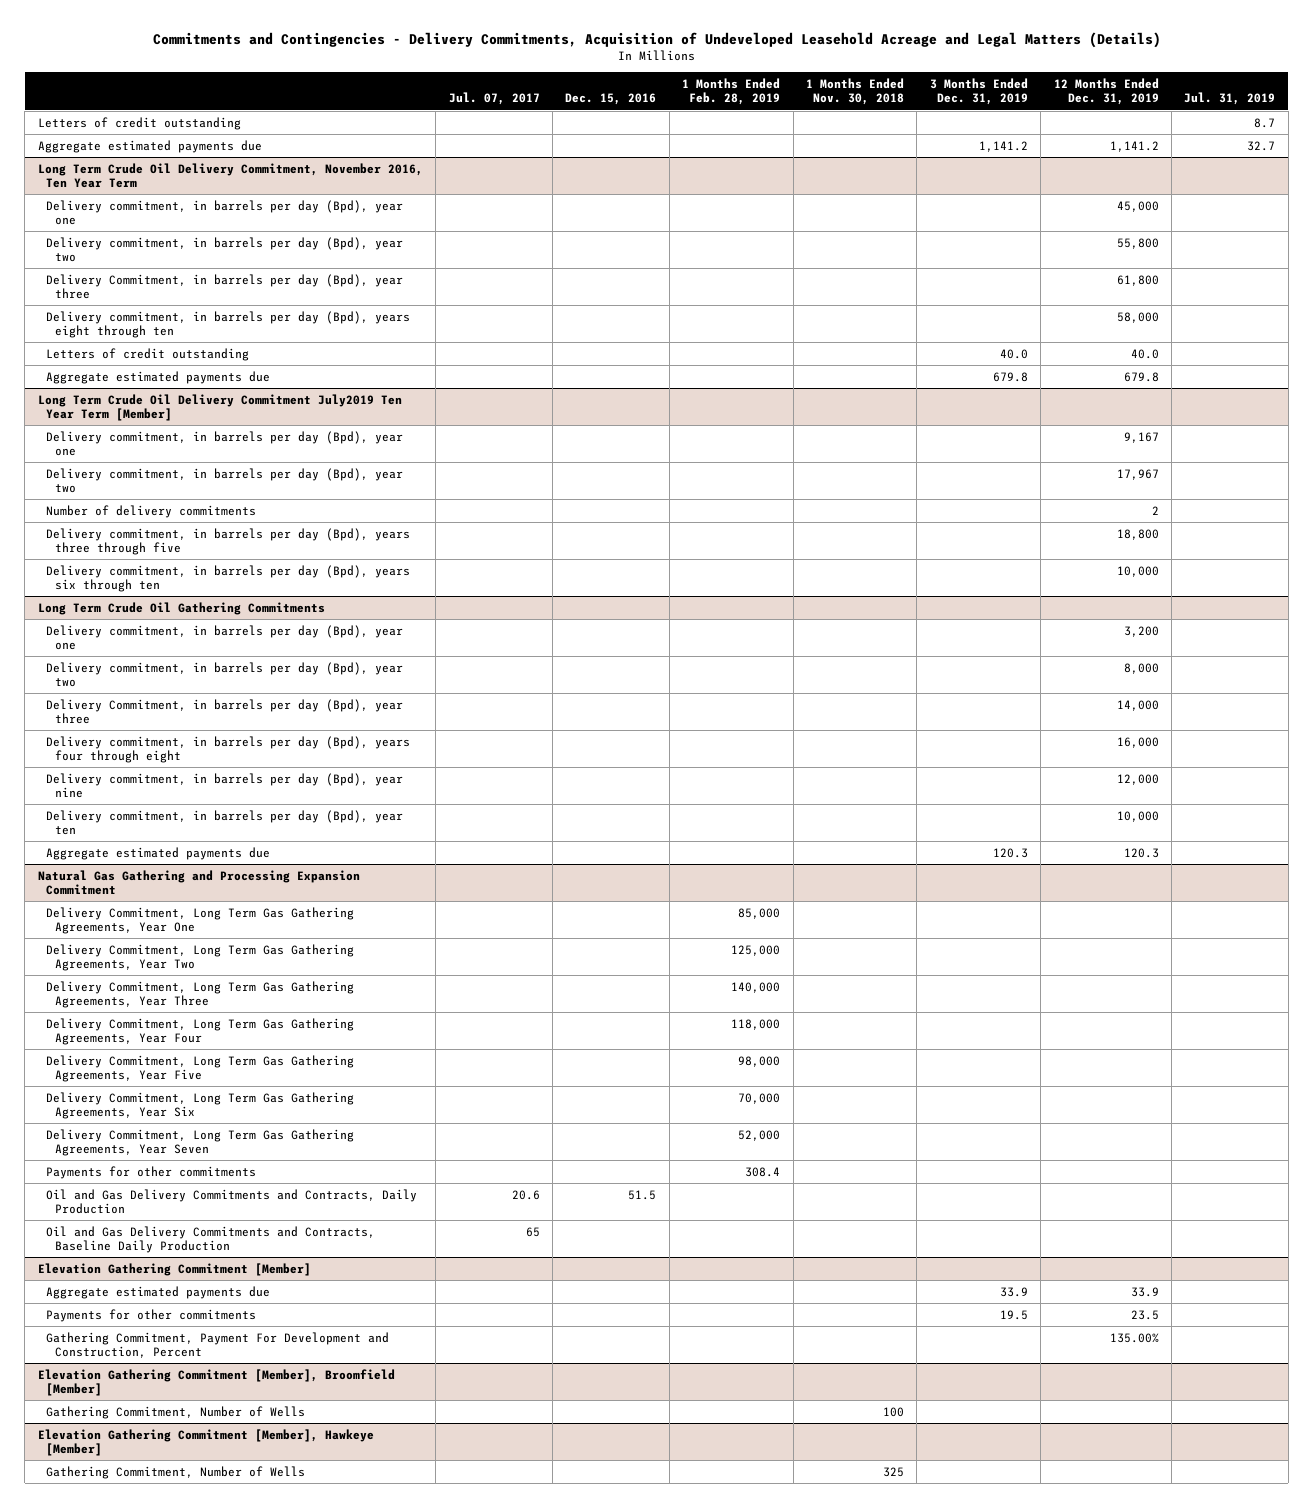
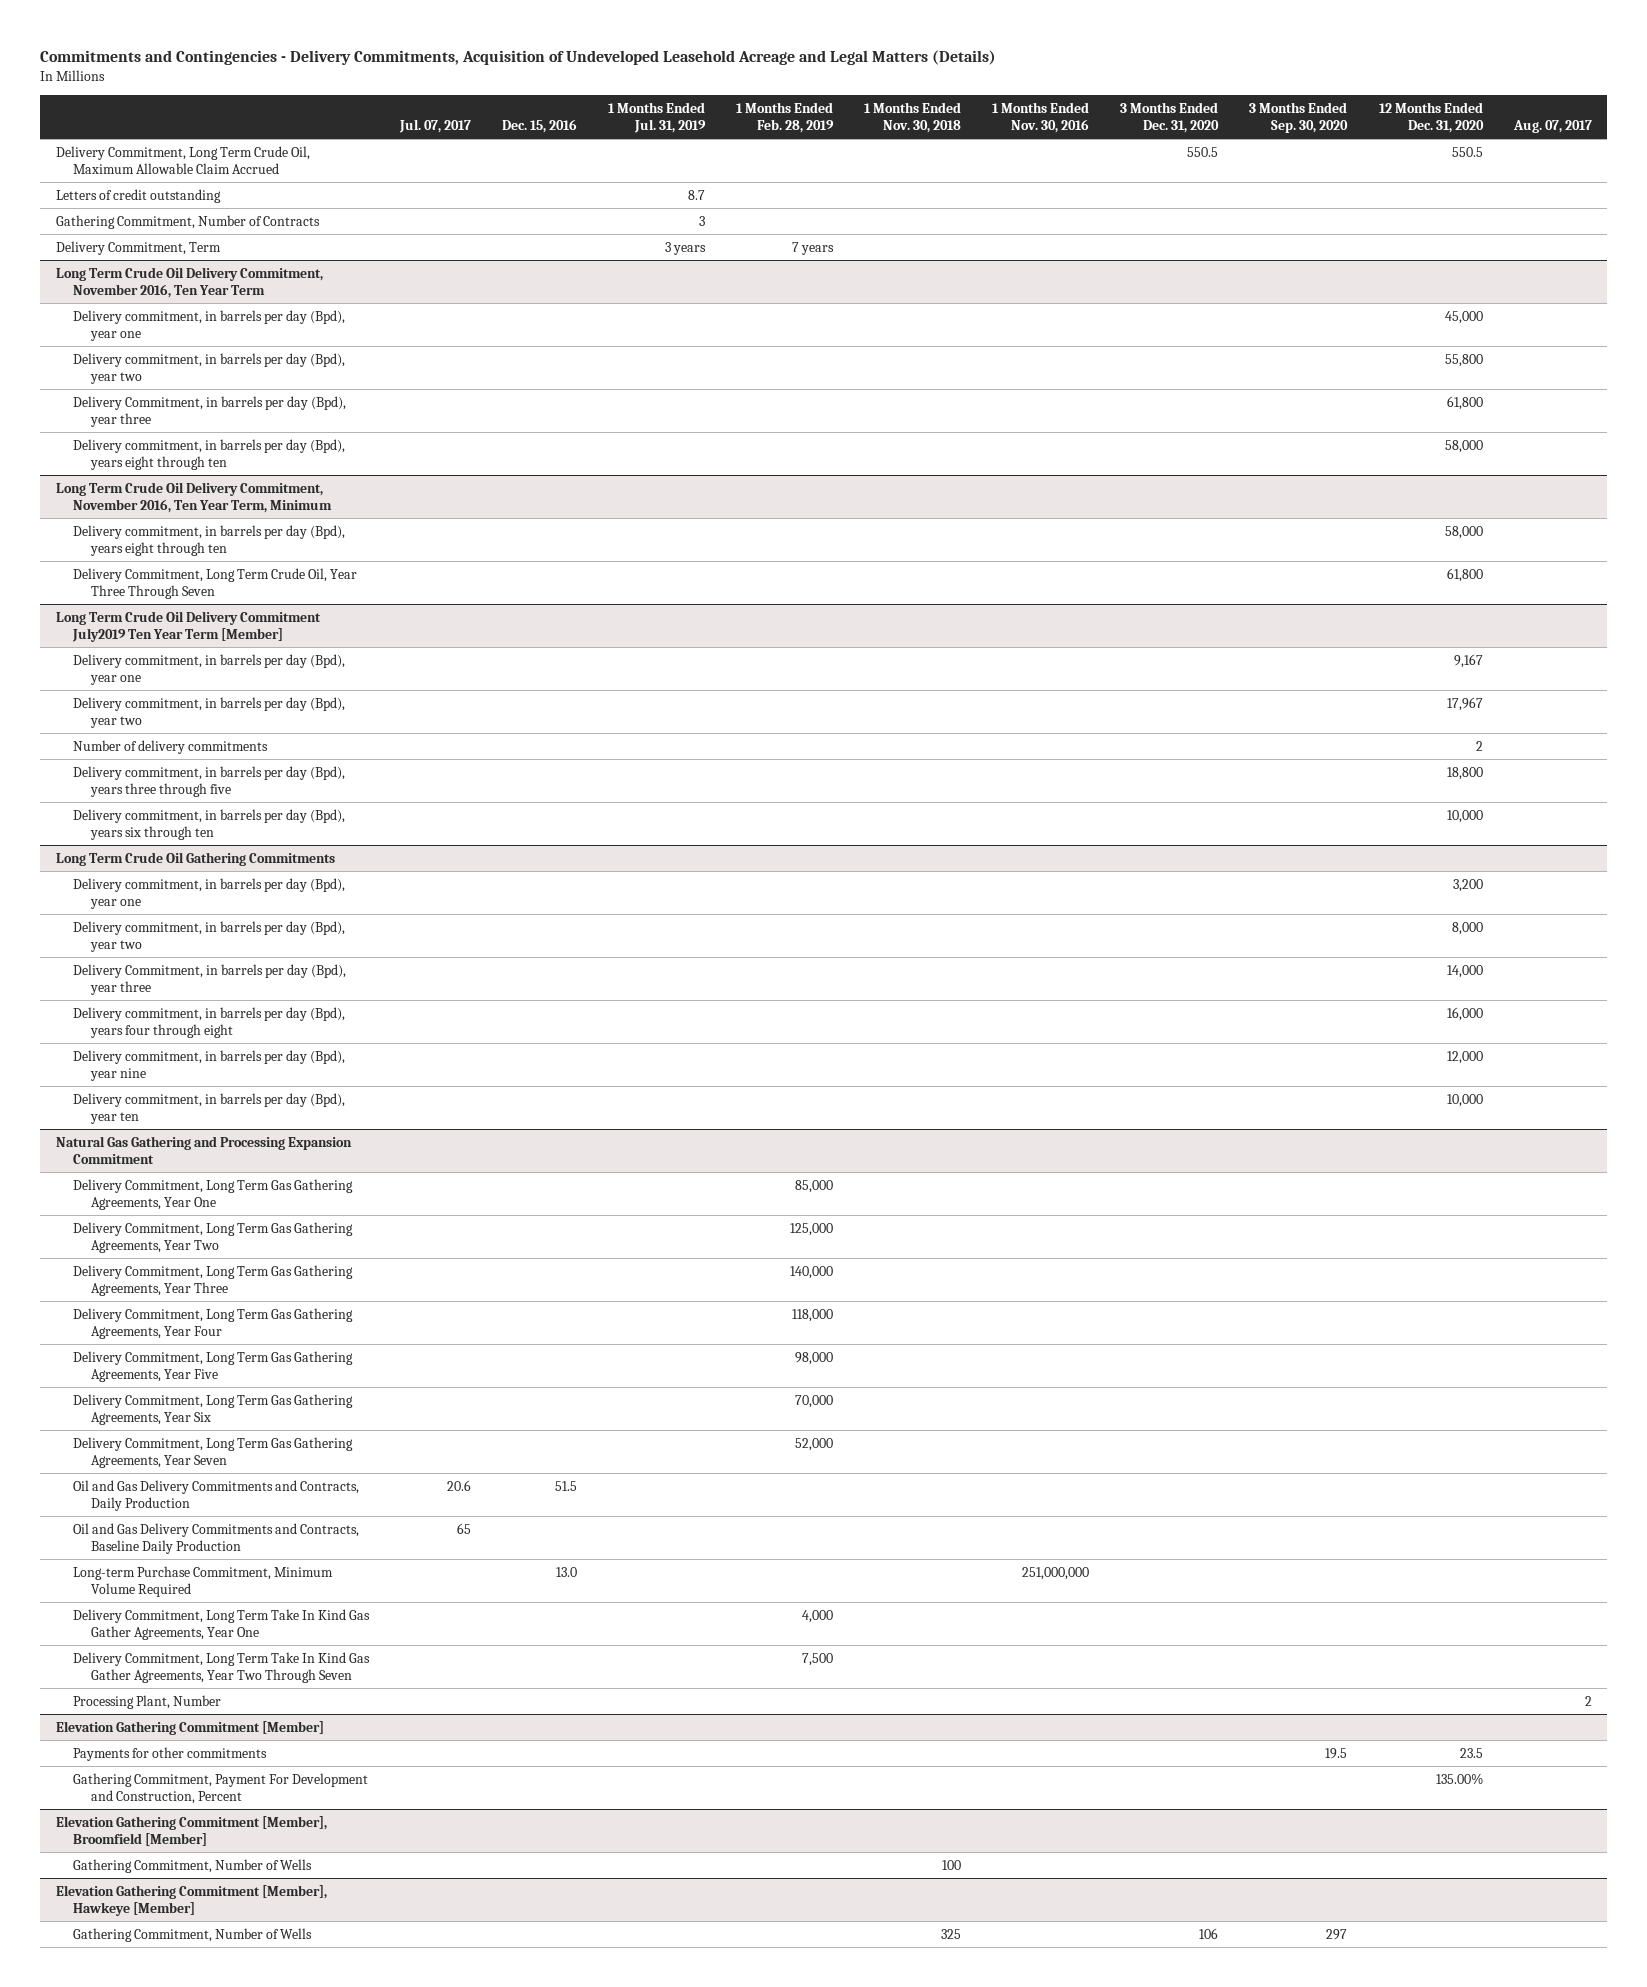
[929,78,1028,106] 3 Months Ended Dec. 31, 2019 -> none
[1053,78,1159,106] 12 Months Ended Dec. 31, 2019 -> none
[1184,92,1276,106] Jul. 31, 2019 -> none
none -> [608,101,707,134] 1 Months Ended Jul. 31, 2019
none -> [992,101,1090,134] 1 Months Ended Nov. 30, 2016
none -> [1120,101,1220,134] 3 Months Ended Dec. 31, 2020
none -> [1249,101,1349,134] 3 Months Ended Sep. 30, 2020
none -> [1378,101,1484,134] 12 Months Ended Dec. 31, 2020
none -> [1512,120,1592,134] Aug. 07, 2017
none -> [55,145,310,175] Delivery Commitment, Long Term Crude Oil, Maximum Allowable Claim Accrued
[37,139,262,153] Aggregate estimated payments due -> none
none -> [55,214,320,229] Gathering Commitment, Number of Contracts
none -> [55,240,221,255] Delivery Commitment, Term
[46,347,250,361] Letters of credit outstanding -> none
[46,370,271,384] Aggregate estimated payments due -> none
none -> [55,481,333,514] Long Term Crude Oil Delivery Commitment, November 2016, Ten Year Term, Minimum
none -> [73,524,346,557] Delivery commitment, in barrels per day (Bpd), years eight through ten
none -> [73,567,358,600] Delivery Commitment, Long Term Crude Oil, Year Three Through Seven
[46,846,271,860] Aggregate estimated payments due -> none
[46,1165,257,1179] Payments for other commitments -> none
none -> [73,1565,334,1598] Long-term Purchase Commitment, Minimum Volume Required
none -> [73,1608,371,1641] Delivery Commitment, Long Term Take In Kind Gas Gather Agreements, Year One
none -> [73,1651,371,1684] Delivery Commitment, Long Term Take In Kind Gas Gather Agreements, Year Two Through Seven
none -> [73,1694,222,1709] Processing Plant, Number
[46,1285,271,1299] Aggregate estimated payments due -> none

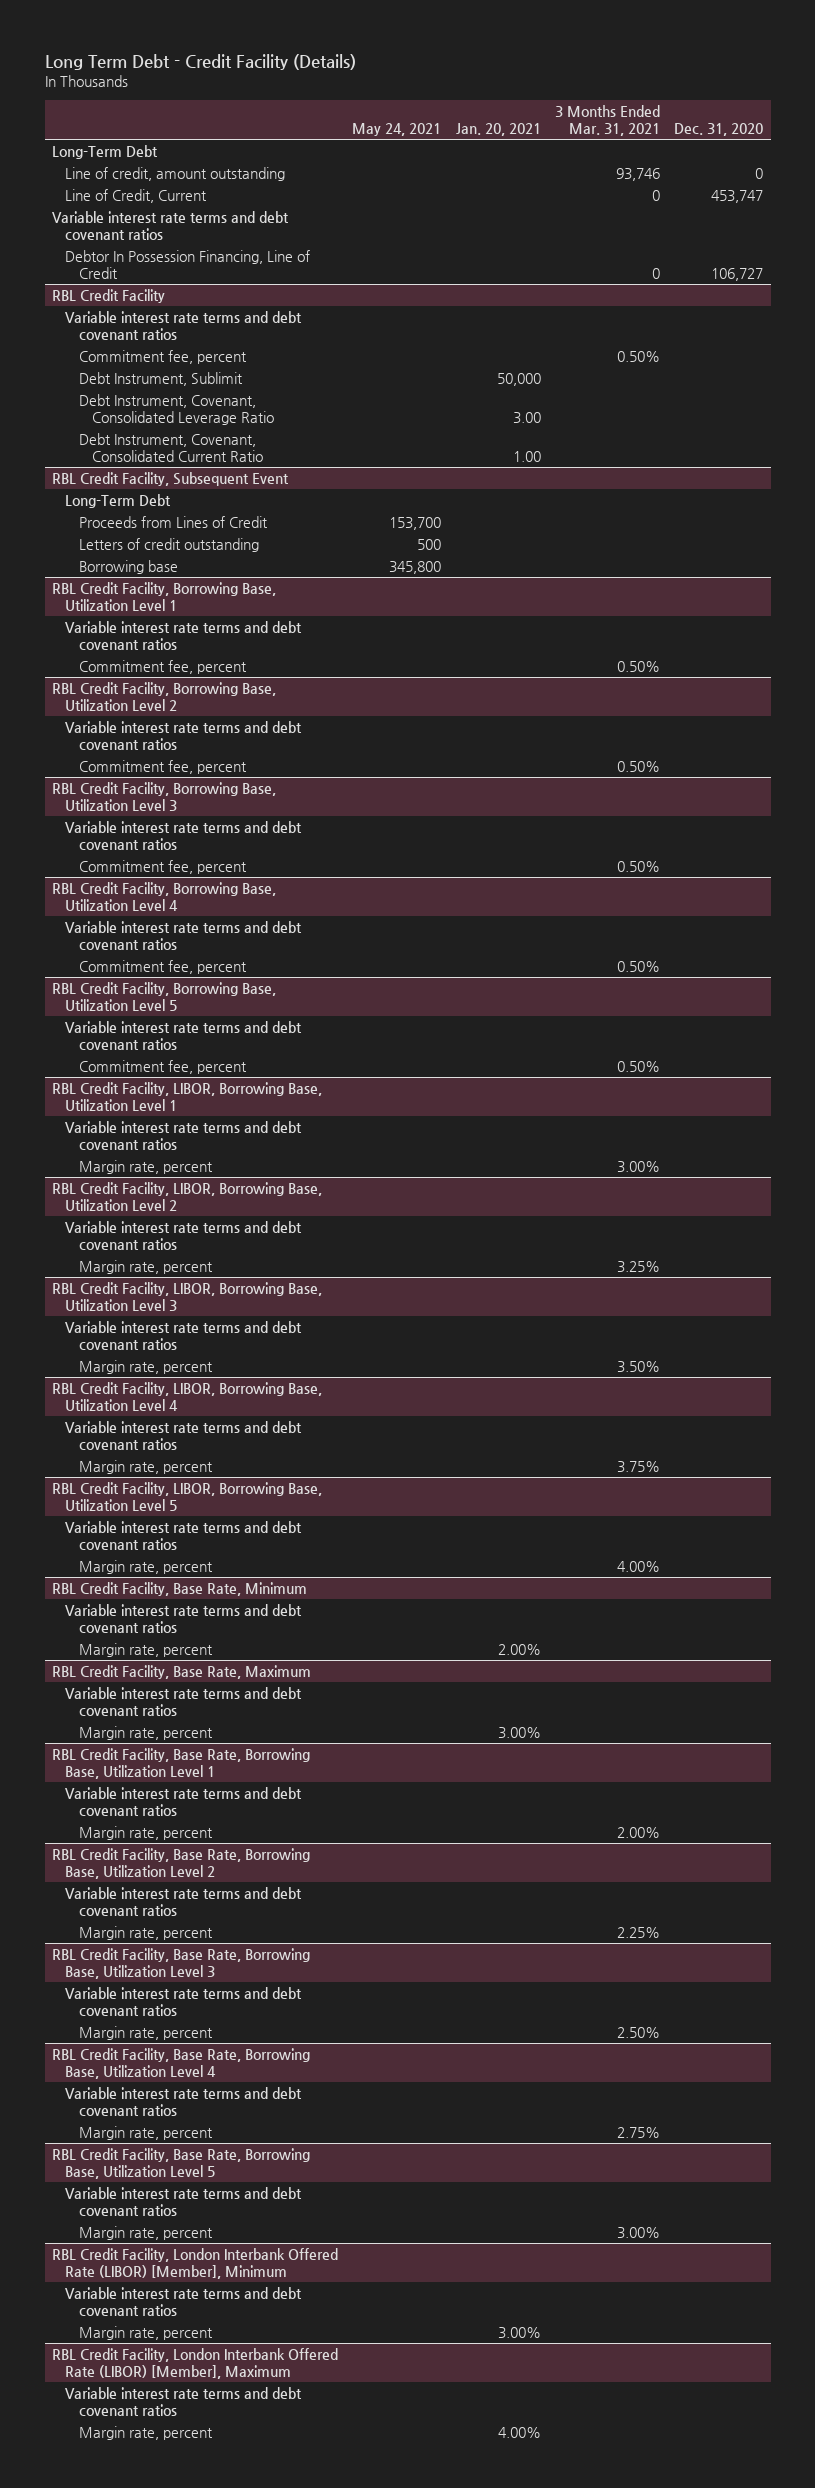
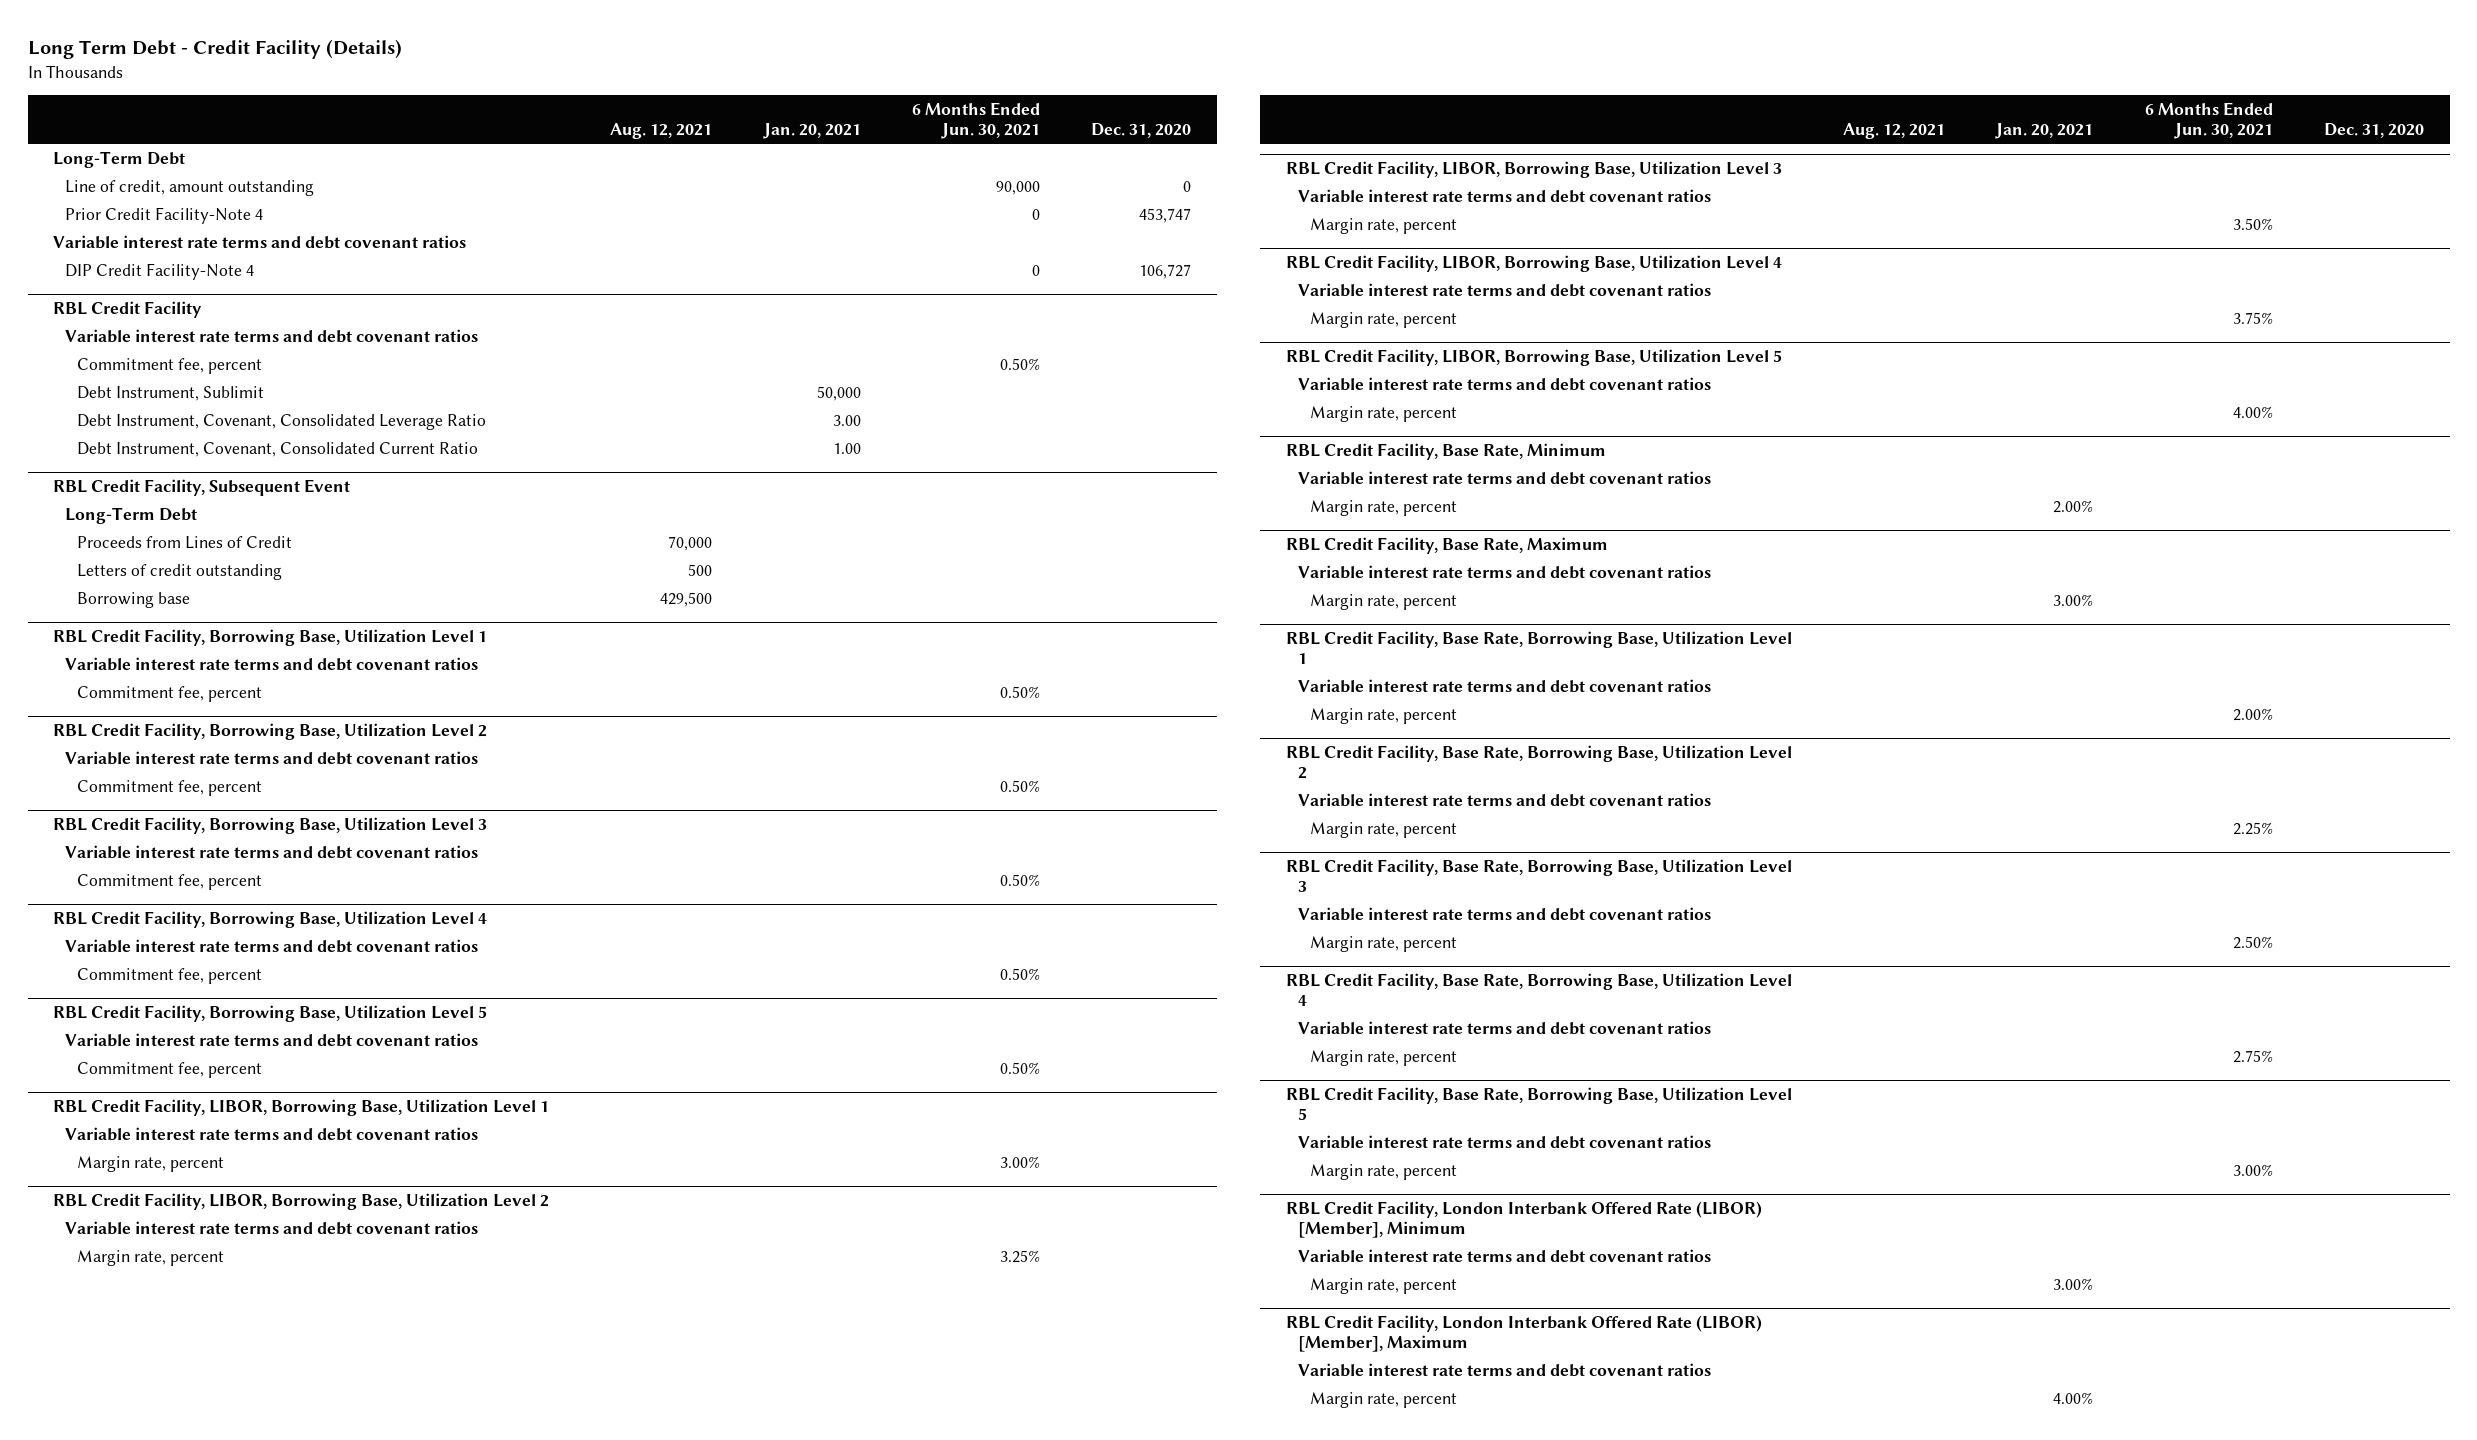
[352,123,442,137] May 24, 2021 -> none
[555,104,661,137] 3 Months Ended Mar. 31, 2021 -> none
none -> [610,122,713,139] Aug. 12, 2021
none -> [912,101,1041,139] 6 Months Ended Jun. 30, 2021
[65,189,208,204] Line of Credit, Current -> [65,206,264,224] Prior Credit Facility-Note 4
[65,250,311,280] Debtor In Possession Financing, Line of Credit -> [65,262,255,280] DIP Credit Facility-Note 4

